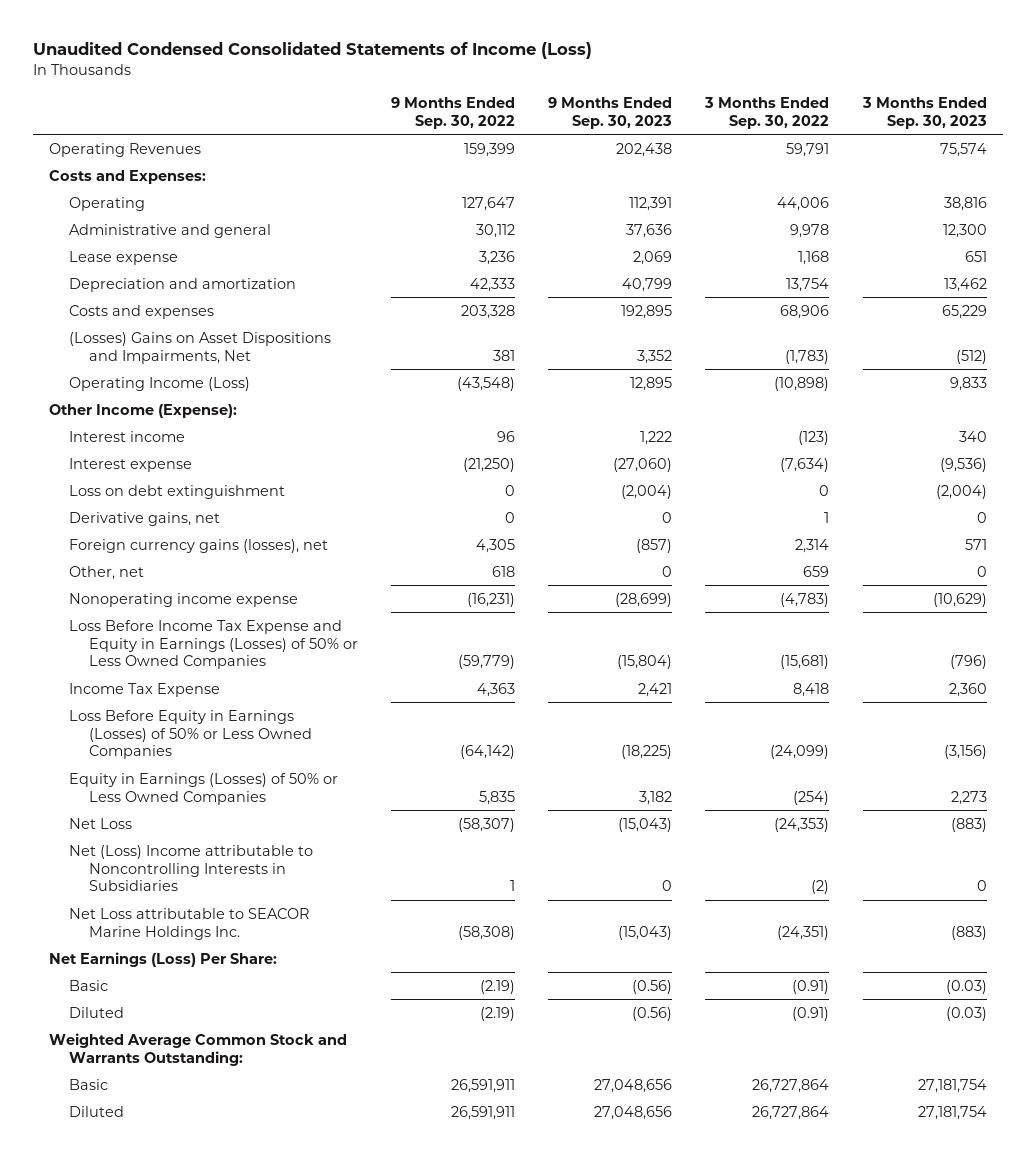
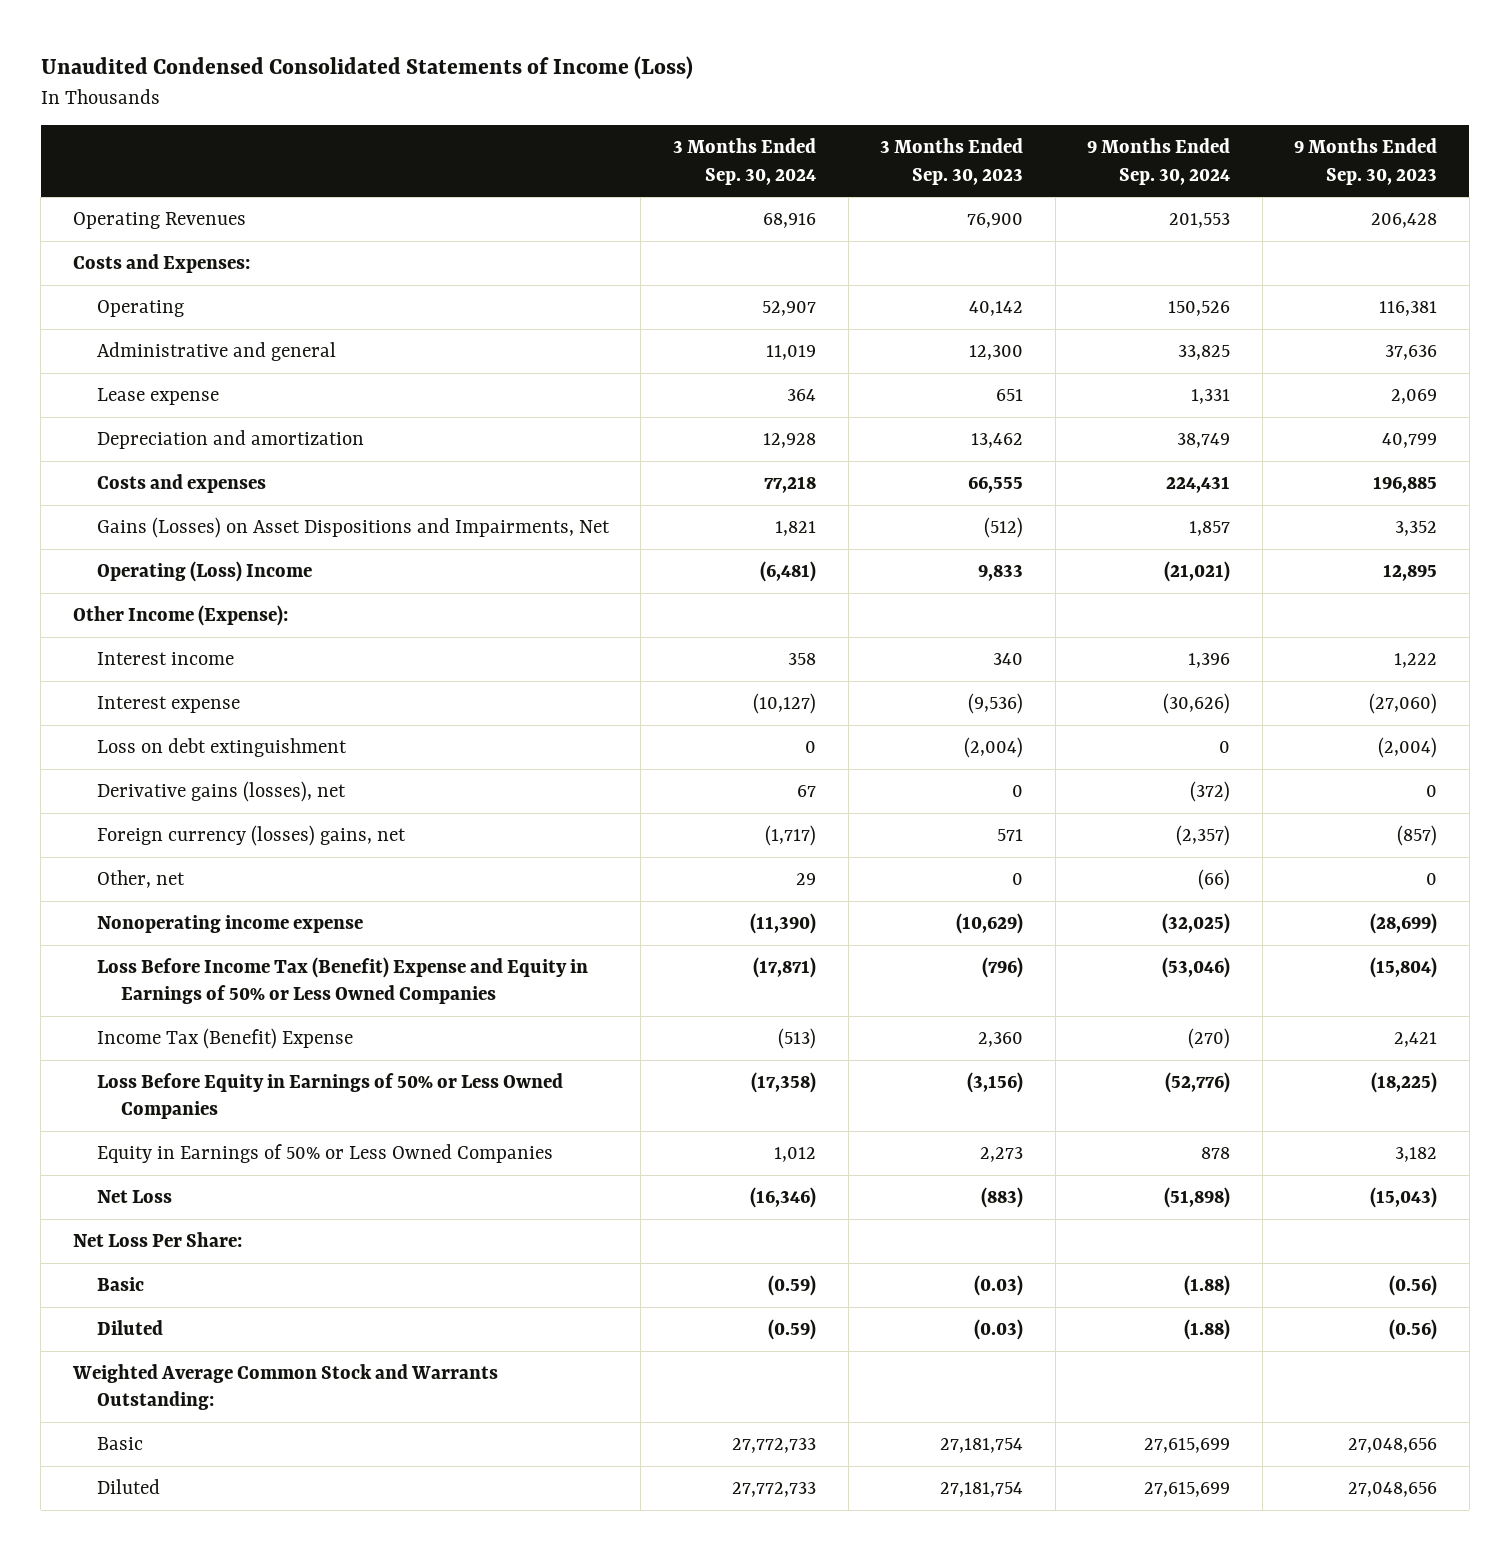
[391,96,516,129] 9 Months Ended Sep. 30, 2022 -> none
[704,96,830,129] 3 Months Ended Sep. 30, 2022 -> none
none -> [673,138,817,185] 3 Months Ended Sep. 30, 2024
none -> [1087,138,1231,185] 9 Months Ended Sep. 30, 2024
[616,142,673,157] 202,438 -> [1371,212,1438,228] 206,428
[939,142,987,157] 75,574 -> [967,212,1024,228] 76,900
[629,196,673,211] 112,391 -> [1379,300,1438,316] 116,381
[943,196,987,211] 38,816 -> [969,300,1024,316] 40,142
[621,304,673,319] 192,895 -> [1373,475,1438,493] 196,885
[941,304,987,319] 65,229 -> [968,475,1024,493] 66,555
[69,331,332,364] (Losses) Gains on Asset Dispositions and Impairments, Net -> [96,516,610,538] Gains (Losses) on Asset Dispositions and Impairments, Net
[69,376,251,391] Operating Income (Loss) -> [96,560,312,582] Operating (Loss) Income
[69,511,221,526] Derivative gains, net -> [96,780,346,802] Derivative gains (losses), net
[69,538,329,553] Foreign currency gains (losses), net -> [96,824,406,846] Foreign currency (losses) gains, net
[69,619,359,670] Loss Before Income Tax Expense and Equity in Earnings (Losses) of 50% or Less Owned Companies -> [96,956,588,1005] Loss Before Income Tax (Benefit) Expense and Equity in Earnings of 50% or Less Owned Companies
[69,682,221,697] Income Tax Expense -> [96,1027,353,1049] Income Tax (Benefit) Expense
[69,709,313,760] Loss Before Equity in Earnings (Losses) of 50% or Less Owned Companies -> [96,1072,563,1120] Loss Before Equity in Earnings of 50% or Less Owned Companies
[69,772,339,805] Equity in Earnings (Losses) of 50% or Less Owned Companies -> [96,1143,553,1163] Equity in Earnings of 50% or Less Owned Companies
[69,844,314,892] Net (Loss) Income attributable to Noncontrolling Interests in Subsidiaries -> none
[69,907,310,940] Net Loss attributable to SEACOR Marine Holdings Inc. -> none
[49,951,278,967] Net Earnings (Loss) Per Share: -> [72,1231,242,1247] Net Loss Per Share:

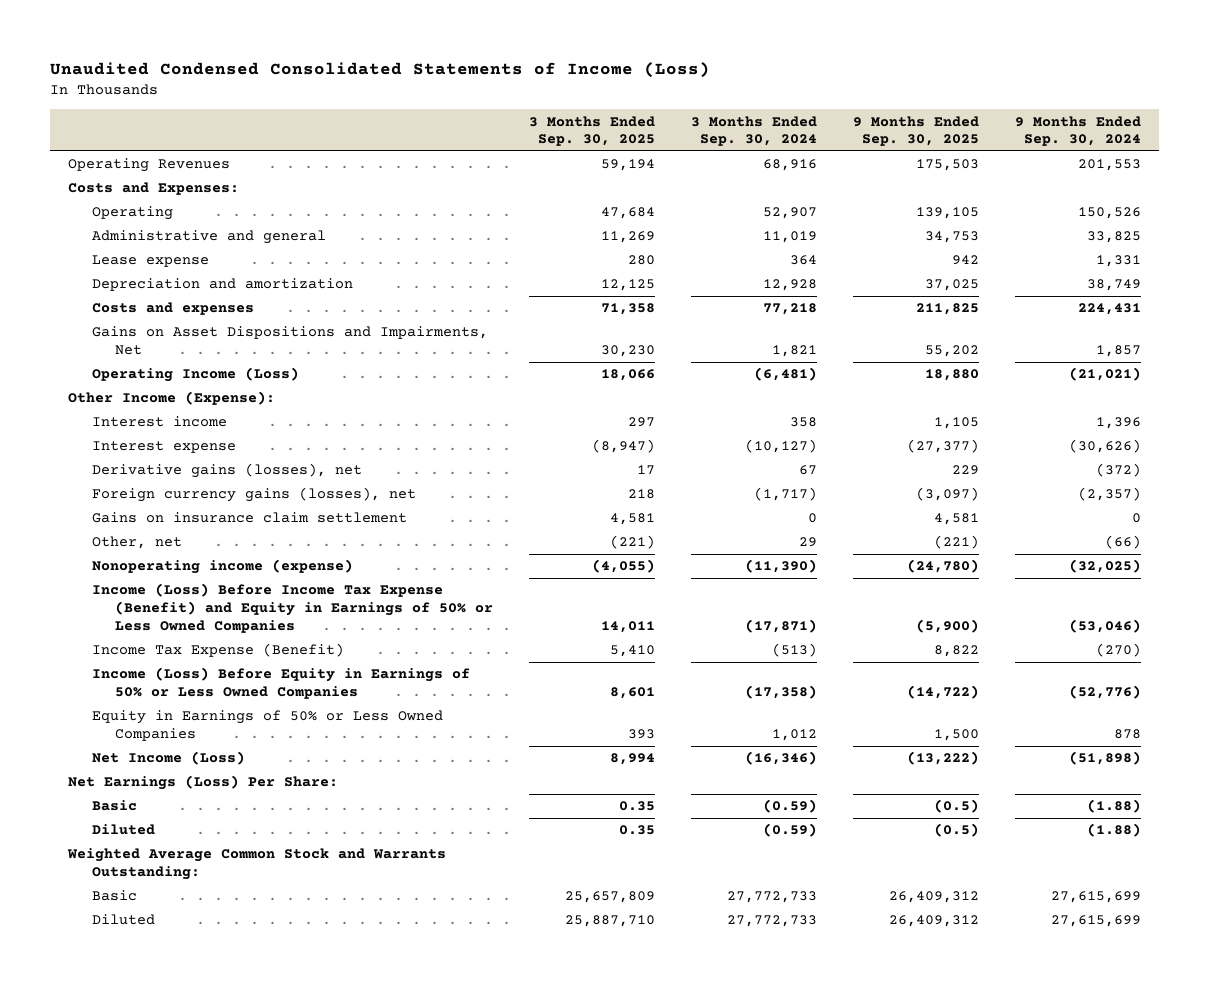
[880,138,1024,185] 3 Months Ended Sep. 30, 2023 -> none
[1294,138,1438,185] 9 Months Ended Sep. 30, 2023 -> none
none -> [529,115,656,147] 3 Months Ended Sep. 30, 2025
none -> [853,115,980,147] 9 Months Ended Sep. 30, 2025
[96,516,610,538] Gains (Losses) on Asset Dispositions and Impairments, Net -> [91,326,488,356] Gains on Asset Dispositions and Impairments, Net
[96,560,312,582] Operating (Loss) Income -> [91,367,299,383] Operating Income (Loss)
[96,737,347,757] Loss on debt extinguishment -> none
[96,824,406,846] Foreign currency (losses) gains, net -> [91,487,416,503] Foreign currency gains (losses), net
none -> [91,512,407,524] Gains on insurance claim settlement
[96,914,363,933] Nonoperating income expense -> [91,559,353,575] Nonoperating income (expense)
[96,956,588,1005] Loss Before Income Tax (Benefit) Expense and Equity in Earnings of 50% or Less Owned Companies -> [91,583,494,634] Income (Loss) Before Income Tax Expense (Benefit) and Equity in Earnings of 50% or Less Owned Companies
[96,1027,353,1049] Income Tax (Benefit) Expense -> [91,643,344,658] Income Tax Expense (Benefit)
[96,1072,563,1120] Loss Before Equity in Earnings of 50% or Less Owned Companies -> [91,667,470,700] Income (Loss) Before Equity in Earnings of 50% or Less Owned Companies
[96,1189,172,1203] Net Loss -> [91,751,245,766] Net Income (Loss)
[72,1231,242,1247] Net Loss Per Share: -> [68,775,339,791] Net Earnings (Loss) Per Share:

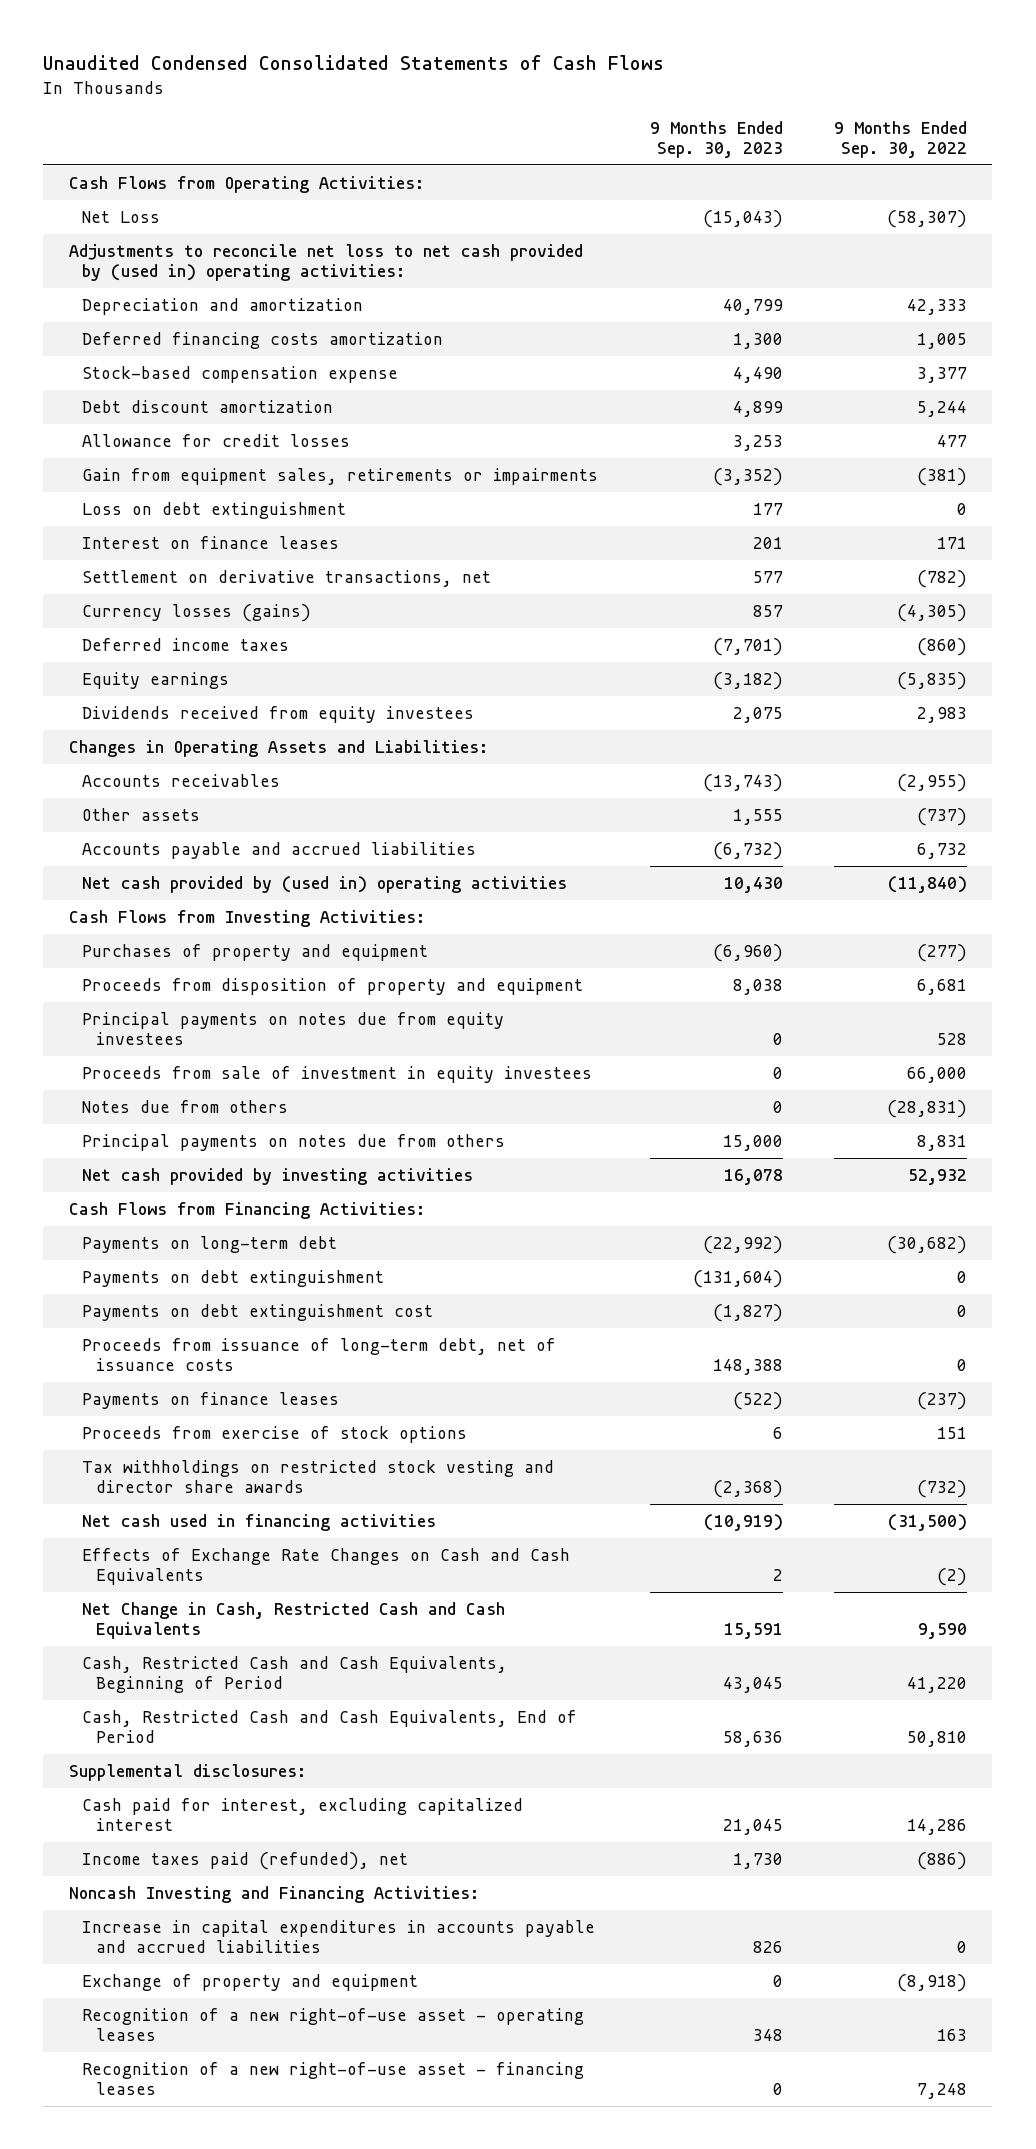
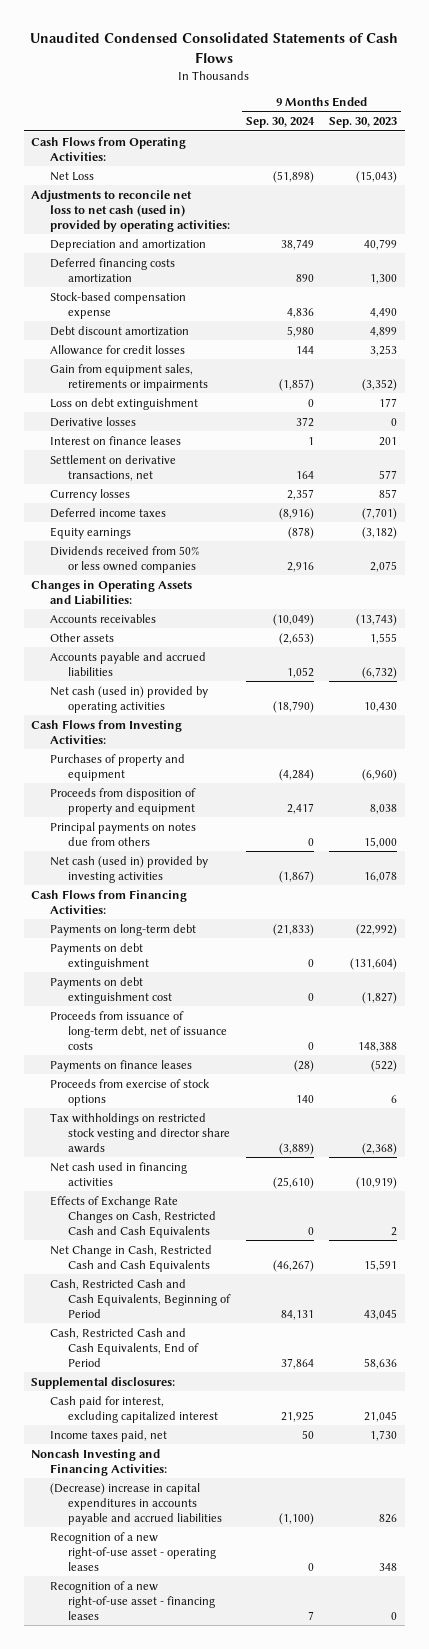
[833,120,967,158] 9 Months Ended Sep. 30, 2022 -> none
none -> [245,117,315,129] Sep. 30, 2024
[69,243,584,282] Adjustments to reconcile net loss to net cash provided by (used in) operating activities: -> [31,189,230,232] Adjustments to reconcile net loss to net cash (used in) provided by operating activities:
none -> [49,416,136,427] Derivative losses
[82,603,312,622] Currency losses (gains) -> [49,488,130,501] Currency losses
[82,705,475,723] Dividends received from equity investees -> [49,545,200,573] Dividends received from 50% or less owned companies
[82,875,568,893] Net cash provided by (used in) operating activities -> [49,685,208,713] Net cash (used in) provided by operating activities
[82,1011,505,1046] Principal payments on notes due from equity investees -> none
[82,1065,593,1083] Proceeds from sale of investment in equity investees -> none
[82,1099,289,1113] Notes due from others -> none
[82,1167,474,1185] Net cash provided by investing activities -> [49,855,208,883] Net cash (used in) provided by investing activities
[82,1547,571,1586] Effects of Exchange Rate Changes on Cash and Cash Equivalents -> [49,1195,217,1238] Effects of Exchange Rate Changes on Cash, Restricted Cash and Cash Equivalents
[82,1851,409,1870] Income taxes paid (refunded), net -> [49,1429,167,1442] Income taxes paid, net
[82,1973,419,1991] Exchange of property and equipment -> none
[82,1919,596,1954] Increase in capital expenditures in accounts payable and accrued liabilities -> [49,1482,223,1525] (Decrease) increase in capital expenditures in accounts payable and accrued liabilities

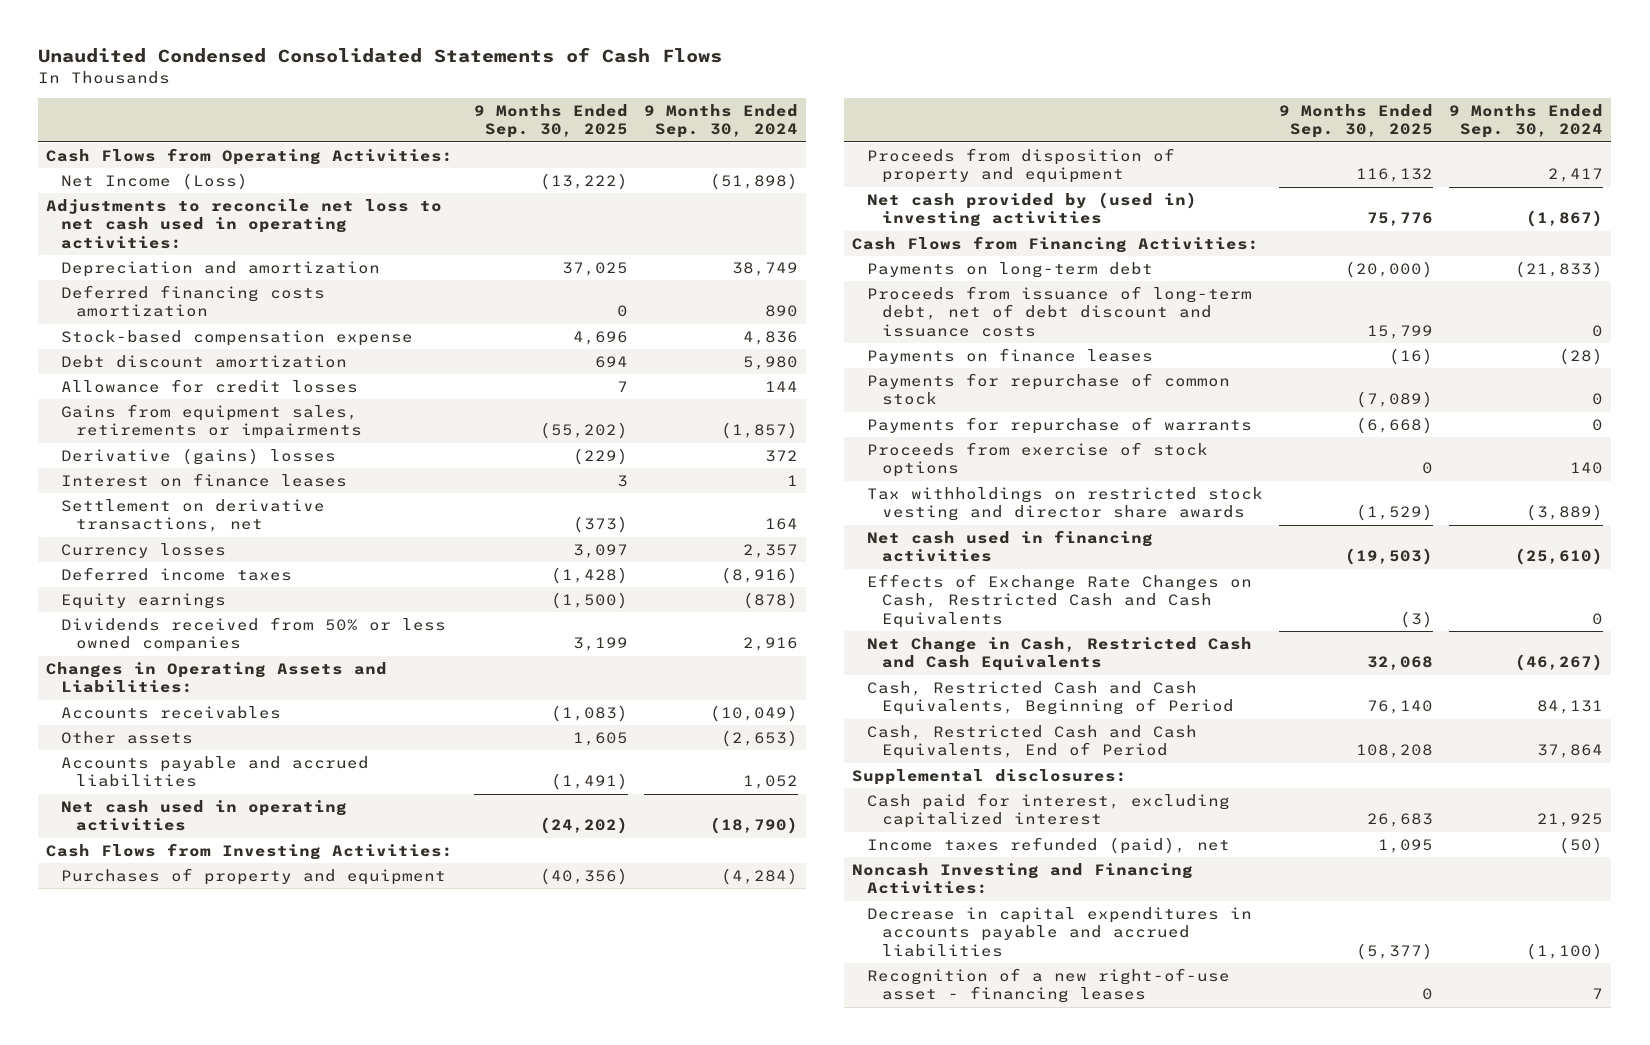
[329,117,398,129] Sep. 30, 2023 -> none
none -> [473,103,628,139] 9 Months Ended Sep. 30, 2025
[49,171,94,181] Net Loss -> [61,172,249,190] Net Income (Loss)
[31,189,230,232] Adjustments to reconcile net loss to net cash (used in) provided by operating activities: -> [46,198,443,250] Adjustments to reconcile net loss to net cash used in operating activities:
[49,397,198,410] Loss on debt extinguishment -> none
[49,363,209,391] Gain from equipment sales, retirements or impairments -> [61,403,363,440] Gains from equipment sales, retirements or impairments
[49,416,136,427] Derivative losses -> [61,447,337,465] Derivative (gains) losses
[49,685,208,713] Net cash (used in) provided by operating activities -> [61,799,348,832] Net cash used in operating activities
[49,821,196,846] Principal payments on notes due from others -> none
[49,855,208,883] Net cash (used in) provided by investing activities -> [866,191,1197,228] Net cash provided by (used in) investing activities
[49,942,150,970] Payments on debt extinguishment -> none
[49,976,173,1004] Payments on debt extinguishment cost -> none
[49,1010,228,1050] Proceeds from issuance of long-term debt, net of issuance costs -> [866,285,1252,338] Proceeds from issuance of long-term debt, net of debt discount and issuance costs
none -> [866,372,1230,406] Payments for repurchase of common stock
none -> [866,416,1252,434] Payments for repurchase of warrants
[49,1429,167,1442] Income taxes paid, net -> [866,836,1230,854] Income taxes refunded (paid), net
[301,1429,314,1439] 50 -> [1559,836,1604,854] (50)
[49,1531,217,1571] Recognition of a new right-of-use asset - operating leases -> none
[49,1482,223,1525] (Decrease) increase in capital expenditures in accounts payable and accrued liabilities -> [866,906,1252,958] Decrease in capital expenditures in accounts payable and accrued liabilities

